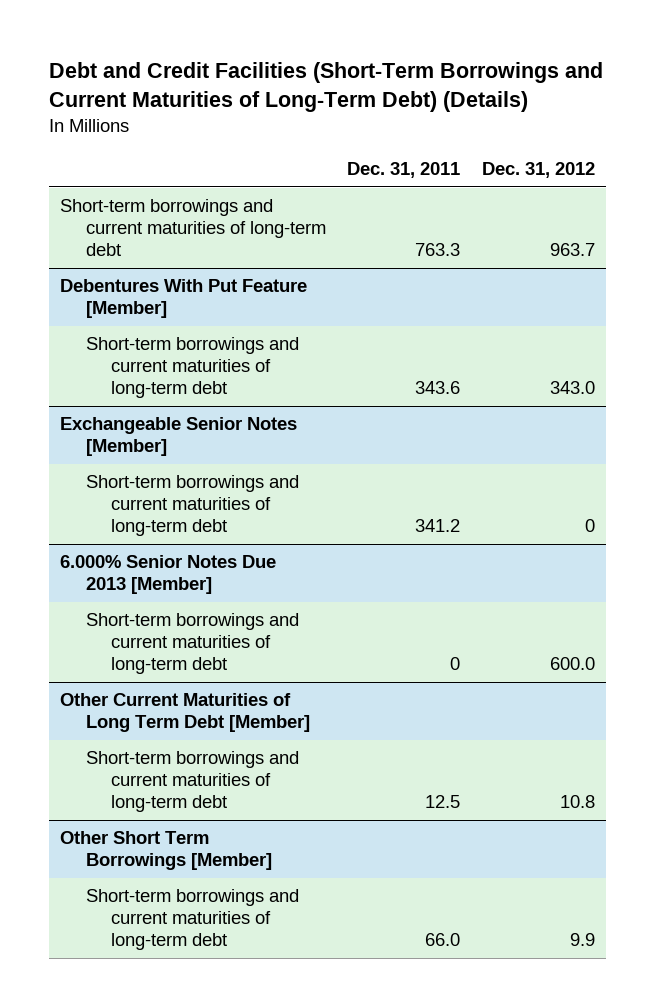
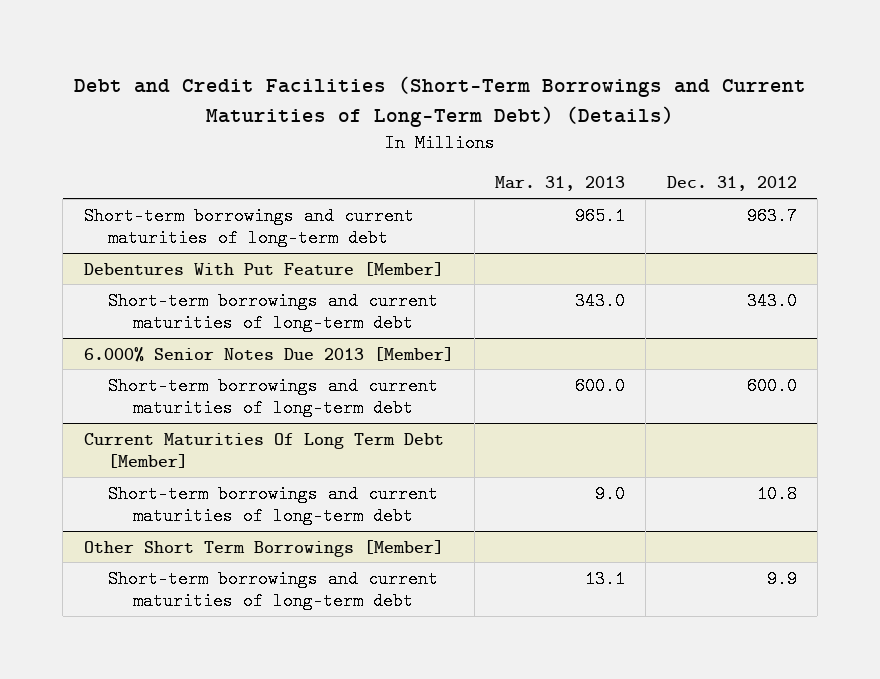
[347,162,461,179] Dec. 31, 2011 -> none
none -> [495,176,626,192] Mar. 31, 2013
[59,417,297,457] Exchangeable Senior Notes [Member] -> none
[85,475,299,537] Short-term borrowings and current maturities of long-term debt -> none
[59,693,310,733] Other Current Maturities of Long Term Debt [Member] -> [83,432,444,469] Current Maturities Of Long Term Debt [Member]

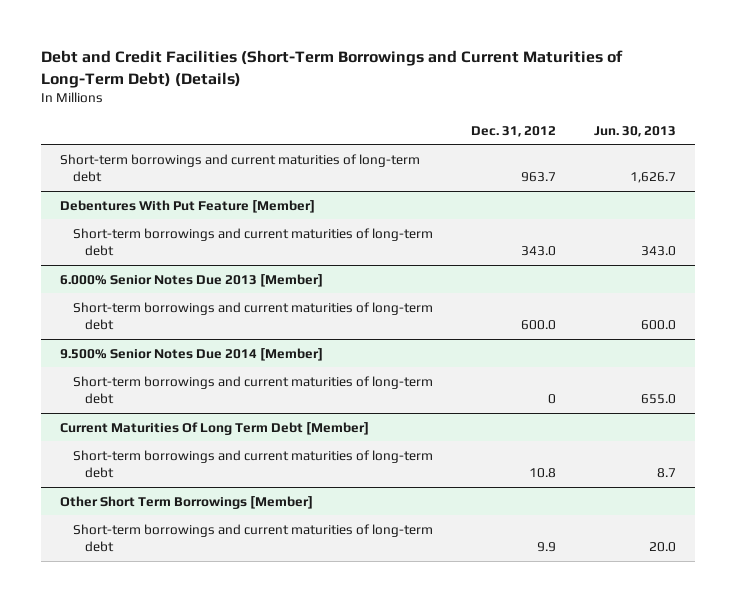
[495,176,626,192] Mar. 31, 2013 -> none
none -> [593,125,676,137] Jun. 30, 2013
none -> [60,347,324,361] 9.500% Senior Notes Due 2014 [Member]
none -> [72,375,433,405] Short-term borrowings and current maturities of long-term debt

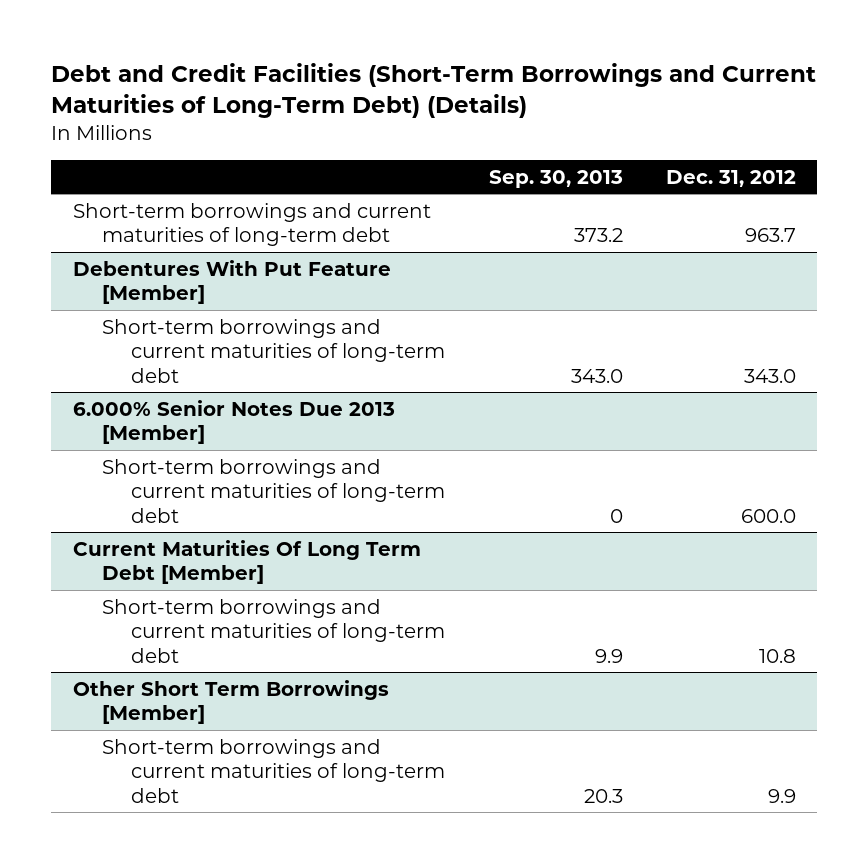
[593,125,676,137] Jun. 30, 2013 -> none
none -> [488,169,623,188] Sep. 30, 2013
[60,347,324,361] 9.500% Senior Notes Due 2014 [Member] -> none
[72,375,433,405] Short-term borrowings and current maturities of long-term debt -> none

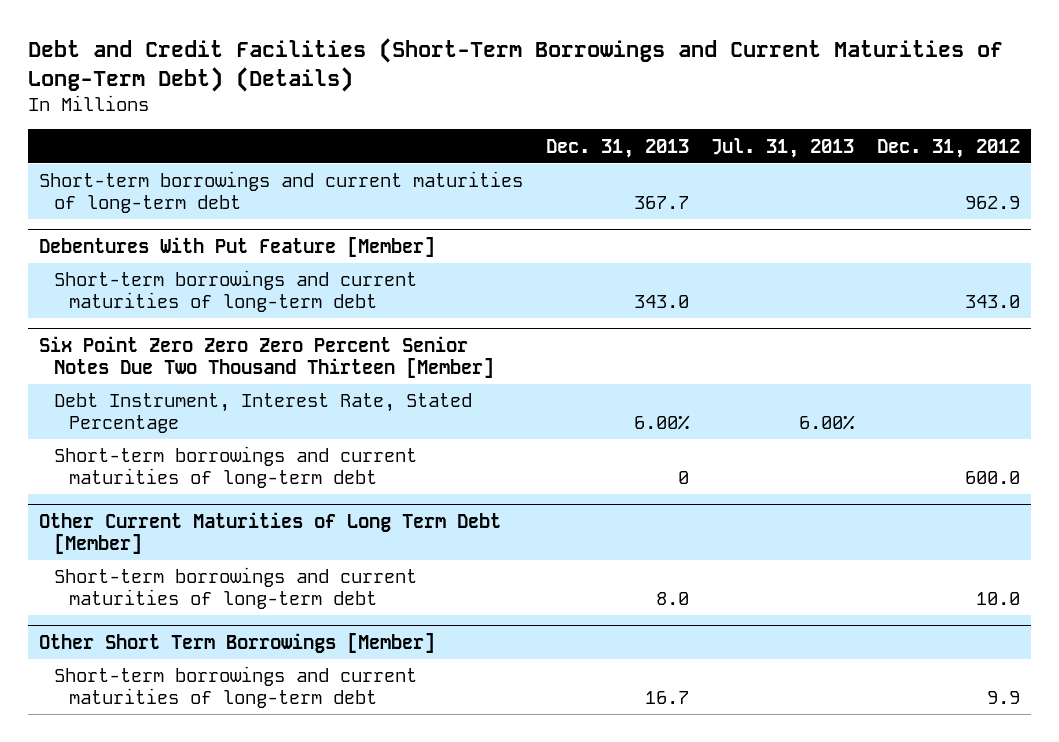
[488,169,623,188] Sep. 30, 2013 -> none
none -> [545,138,689,158] Dec. 31, 2013
none -> [711,137,855,158] Jul. 31, 2013
[744,228,796,243] 963.7 -> [964,195,1020,209] 962.9
[72,399,395,445] 6.000% Senior Notes Due 2013 [Member] -> none
none -> [39,336,495,378] Six Point Zero Zero Zero Percent Senior Notes Due Two Thousand Thirteen [Member]
none -> [54,393,473,433] Debt Instrument, Interest Rate, Stated Percentage
[72,539,421,585] Current Maturities Of Long Term Debt [Member] -> [39,512,502,554] Other Current Maturities of Long Term Debt [Member]
[758,648,796,663] 10.8 -> [975,591,1020,605] 10.0

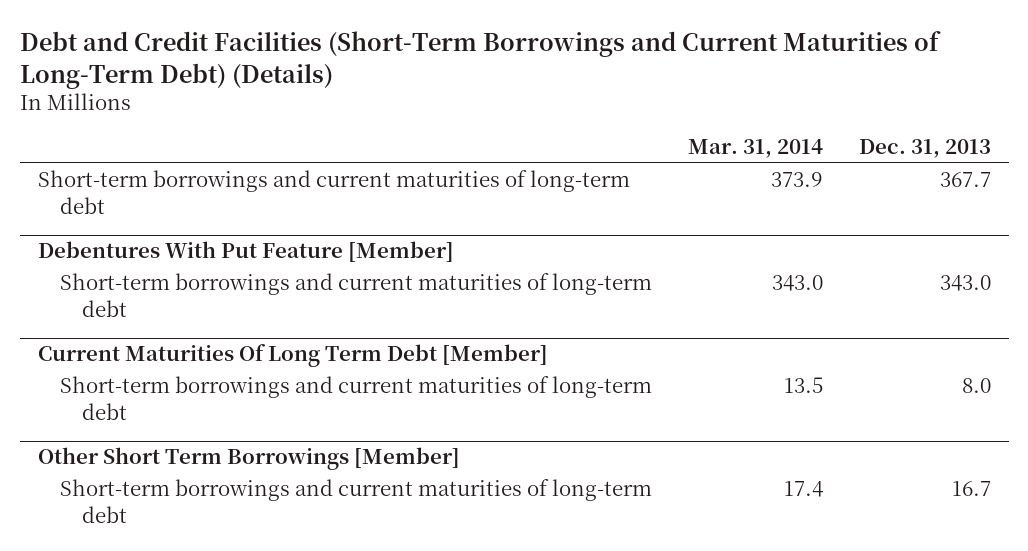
[711,137,855,158] Jul. 31, 2013 -> none
[876,138,1020,158] Dec. 31, 2012 -> none
none -> [687,139,823,159] Mar. 31, 2014
[39,336,495,378] Six Point Zero Zero Zero Percent Senior Notes Due Two Thousand Thirteen [Member] -> none
[54,393,473,433] Debt Instrument, Interest Rate, Stated Percentage -> none
[54,446,418,488] Short-term borrowings and current maturities of long-term debt -> none
[39,512,502,554] Other Current Maturities of Long Term Debt [Member] -> [37,344,548,368] Current Maturities Of Long Term Debt [Member]

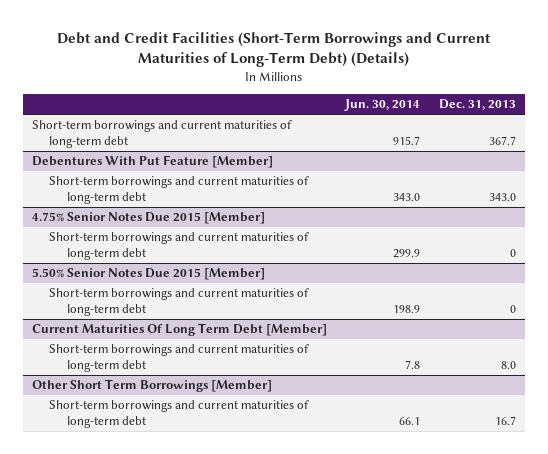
[687,139,823,159] Mar. 31, 2014 -> none
none -> [344,99,421,112] Jun. 30, 2014
none -> [32,212,266,225] 4.75% Senior Notes Due 2015 [Member]
none -> [49,232,310,261] Short-term borrowings and current maturities of long-term debt
none -> [32,268,266,281] 5.50% Senior Notes Due 2015 [Member]
none -> [49,288,310,317] Short-term borrowings and current maturities of long-term debt

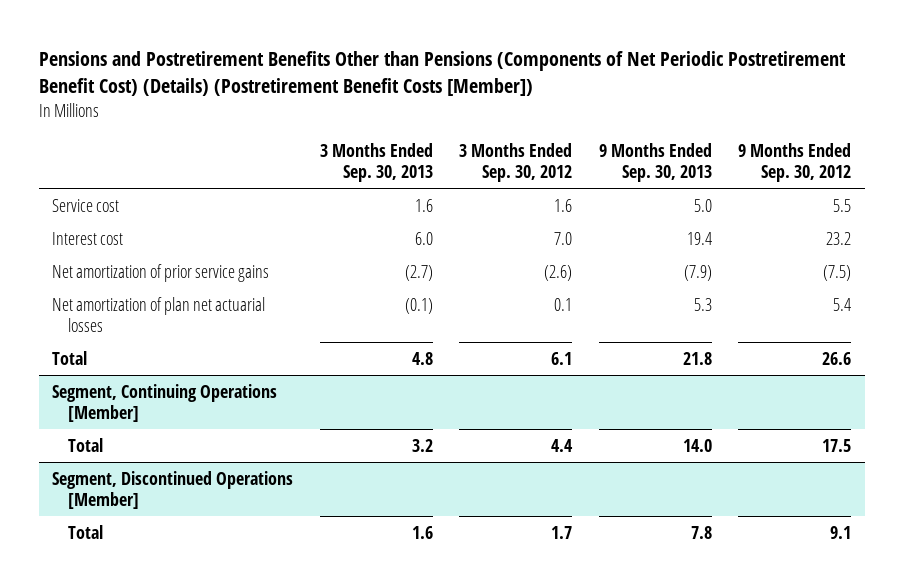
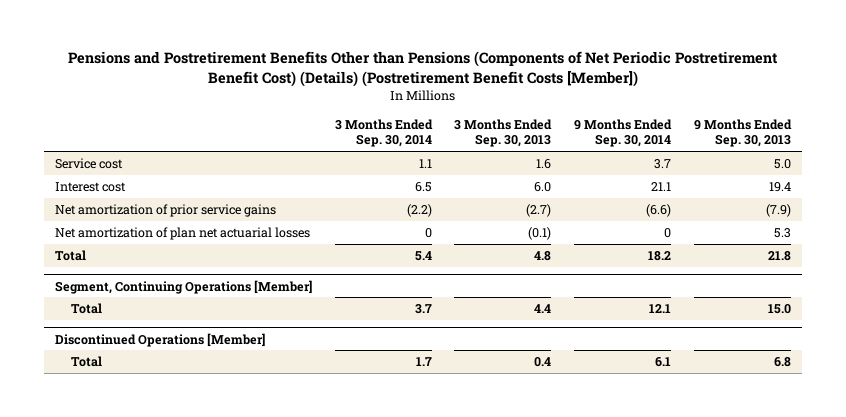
[459,143,573,182] 3 Months Ended Sep. 30, 2012 -> none
[738,143,852,182] 9 Months Ended Sep. 30, 2012 -> none
none -> [334,119,433,148] 3 Months Ended Sep. 30, 2014
none -> [573,119,672,148] 9 Months Ended Sep. 30, 2014
[411,438,433,452] 3.2 -> [534,304,552,314] 4.4
[682,438,712,452] 14.0 -> [767,304,791,315] 15.0
[52,470,294,509] Segment, Discontinued Operations [Member] -> [55,332,266,347] Discontinued Operations [Member]
[411,525,433,539] 1.6 -> [534,357,552,368] 0.4
[690,525,712,539] 7.8 -> [773,357,791,368] 6.8

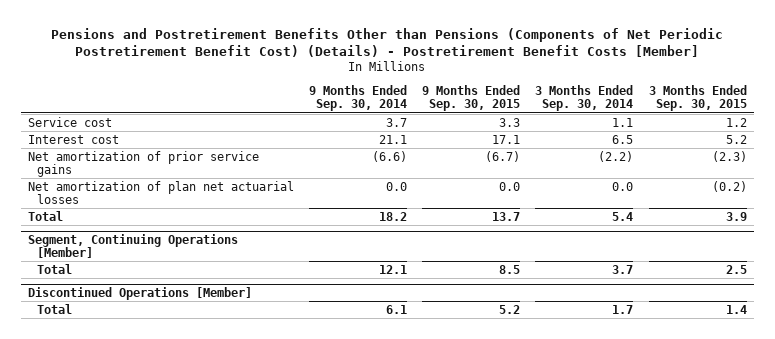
[67,51,778,88] Pensions and Postretirement Benefits Other than Pensions (Components of Net Periodic Postretirement Benefit Cost) (Details) (Postretirement Benefit Costs [Member]) -> [51,27,724,58] Pensions and Postretirement Benefits Other than Pensions (Components of Net Periodic Postretirement Benefit Cost) (Details) - Postretirement Benefit Costs [Member]
[454,119,553,148] 3 Months Ended Sep. 30, 2013 -> none
[693,119,792,148] 9 Months Ended Sep. 30, 2013 -> none
none -> [422,85,521,112] 9 Months Ended Sep. 30, 2015
none -> [648,85,747,112] 3 Months Ended Sep. 30, 2015
[424,228,432,239] 0 -> [612,181,634,191] 0.0
[663,228,671,239] 0 -> [386,181,408,191] 0.0

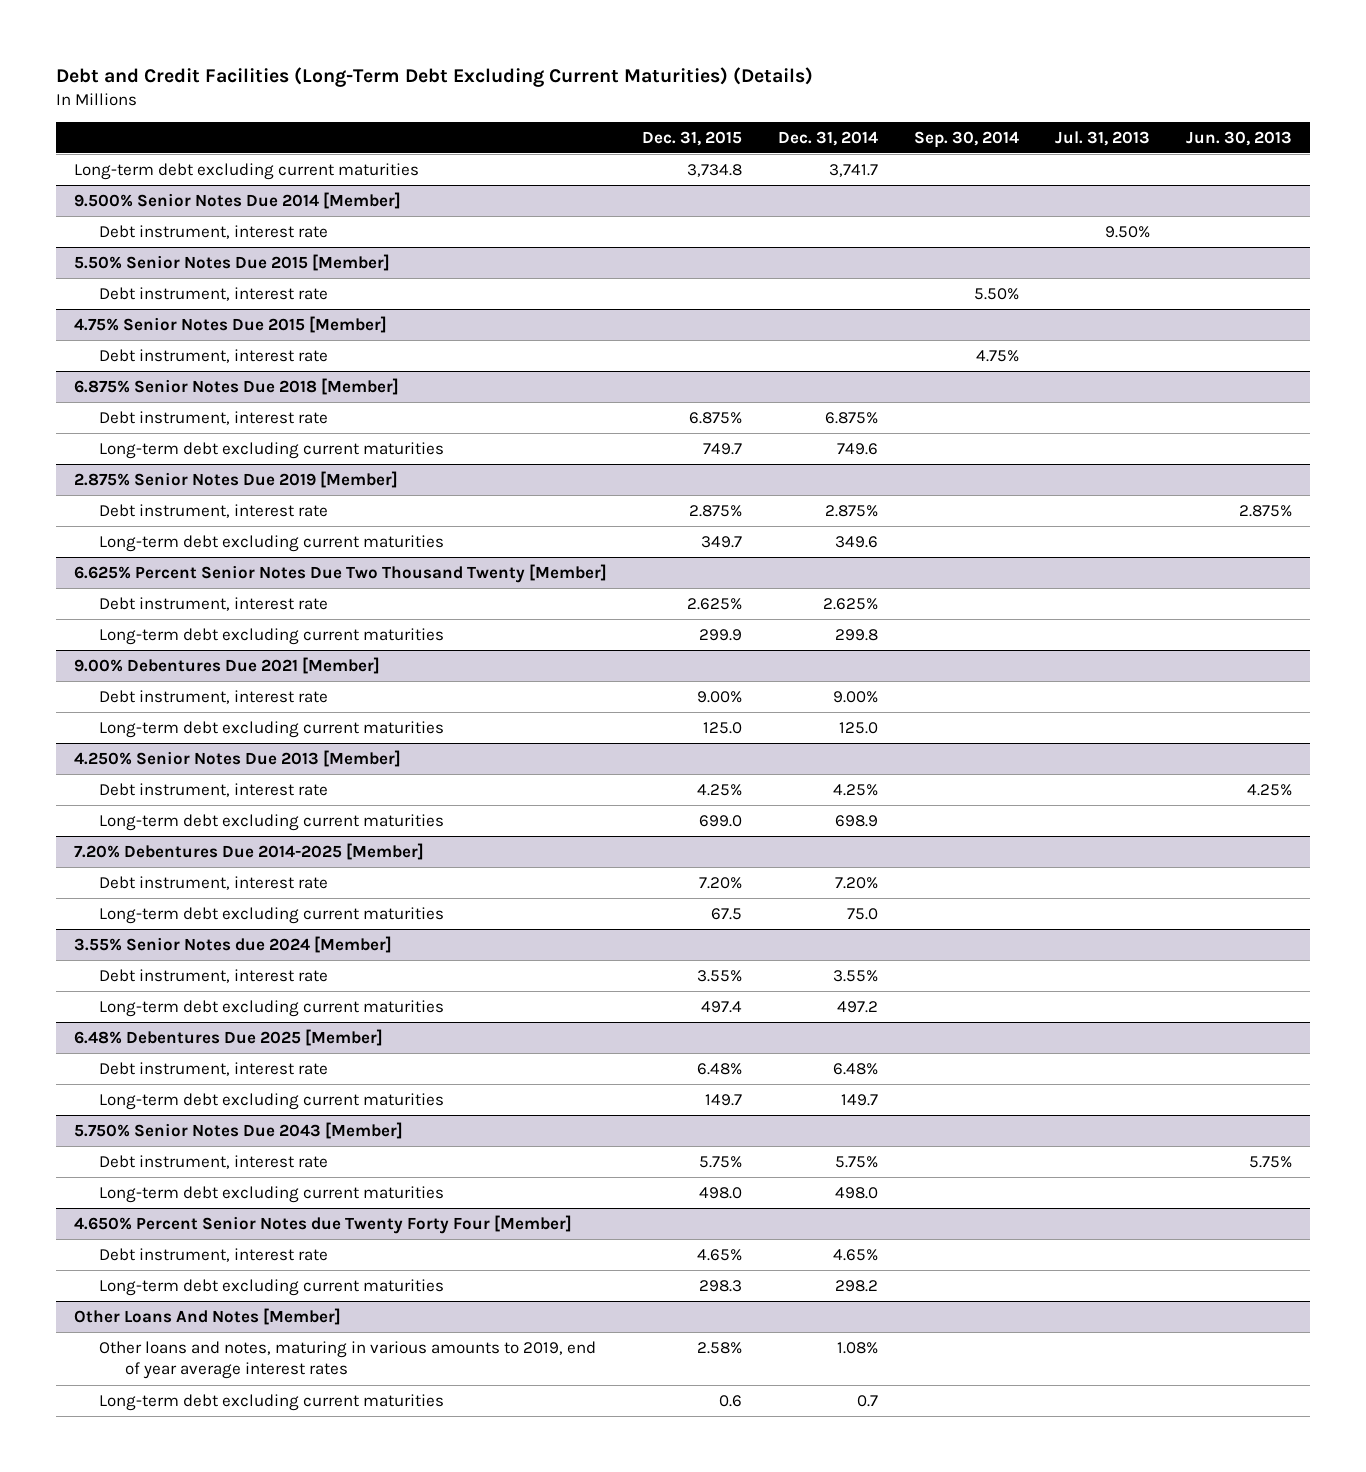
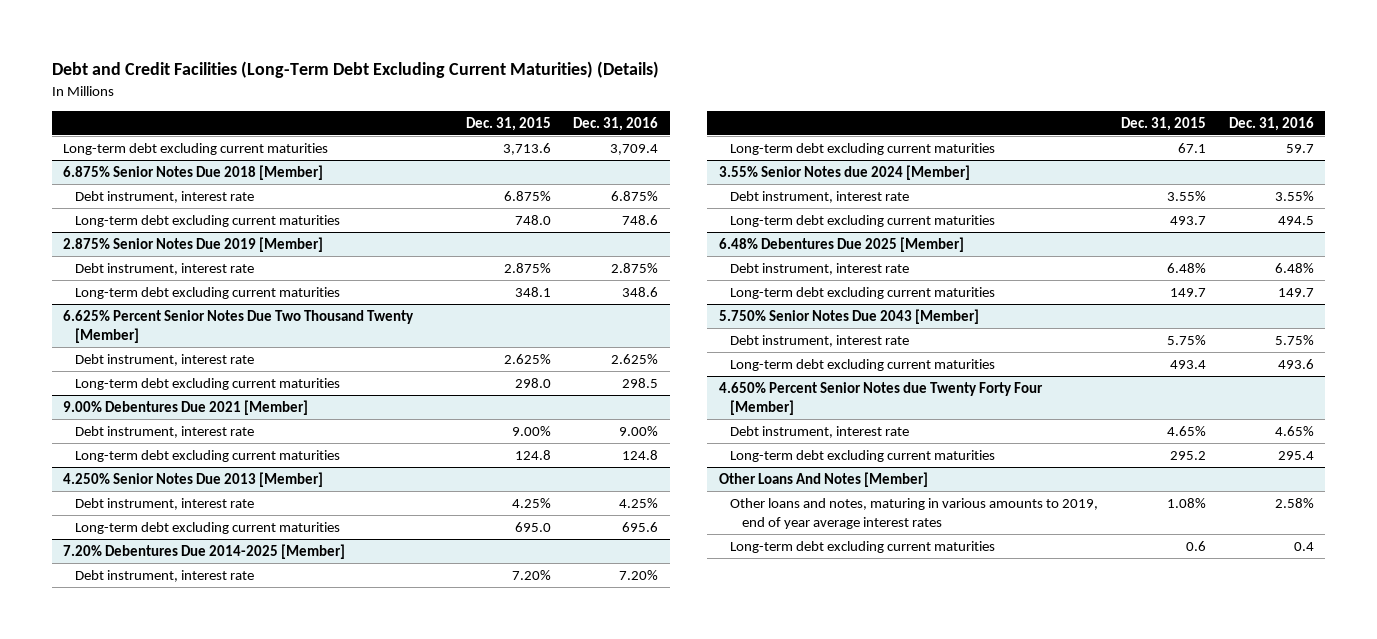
[778,130,879,146] Dec. 31, 2014 -> none
[914,130,1020,148] Sep. 30, 2014 -> none
[1055,130,1151,146] Jul. 31, 2013 -> none
[1186,130,1293,146] Jun. 30, 2013 -> none
none -> [573,116,659,131] Dec. 31, 2016
[73,191,401,209] 9.500% Senior Notes Due 2014 [Member] -> none
[99,224,329,239] Debt instrument, interest rate -> none
[73,253,390,271] 5.50% Senior Notes Due 2015 [Member] -> none
[99,286,329,301] Debt instrument, interest rate -> none
[73,315,387,333] 4.75% Senior Notes Due 2015 [Member] -> none
[99,348,329,363] Debt instrument, interest rate -> none
[687,163,743,177] 3,734.8 -> [502,143,551,156] 3,713.6
[703,442,743,455] 749.7 -> [514,215,551,226] 748.0
[701,535,743,548] 349.7 -> [514,287,551,298] 348.1
[699,628,743,641] 299.9 -> [514,378,551,389] 298.0
[703,721,743,734] 125.0 -> [514,450,551,461] 124.8
[699,814,743,827] 699.0 -> [514,522,551,533] 695.0
[711,907,743,920] 67.5 -> [1178,143,1207,154] 67.1
[701,1000,743,1013] 497.4 -> [1170,216,1207,226] 493.7
[699,1186,743,1199] 498.0 -> [1170,360,1207,370] 493.4
[699,1279,743,1292] 298.3 -> [1170,451,1207,461] 295.2
[697,1341,743,1354] 2.58% -> [1167,498,1207,509] 1.08%

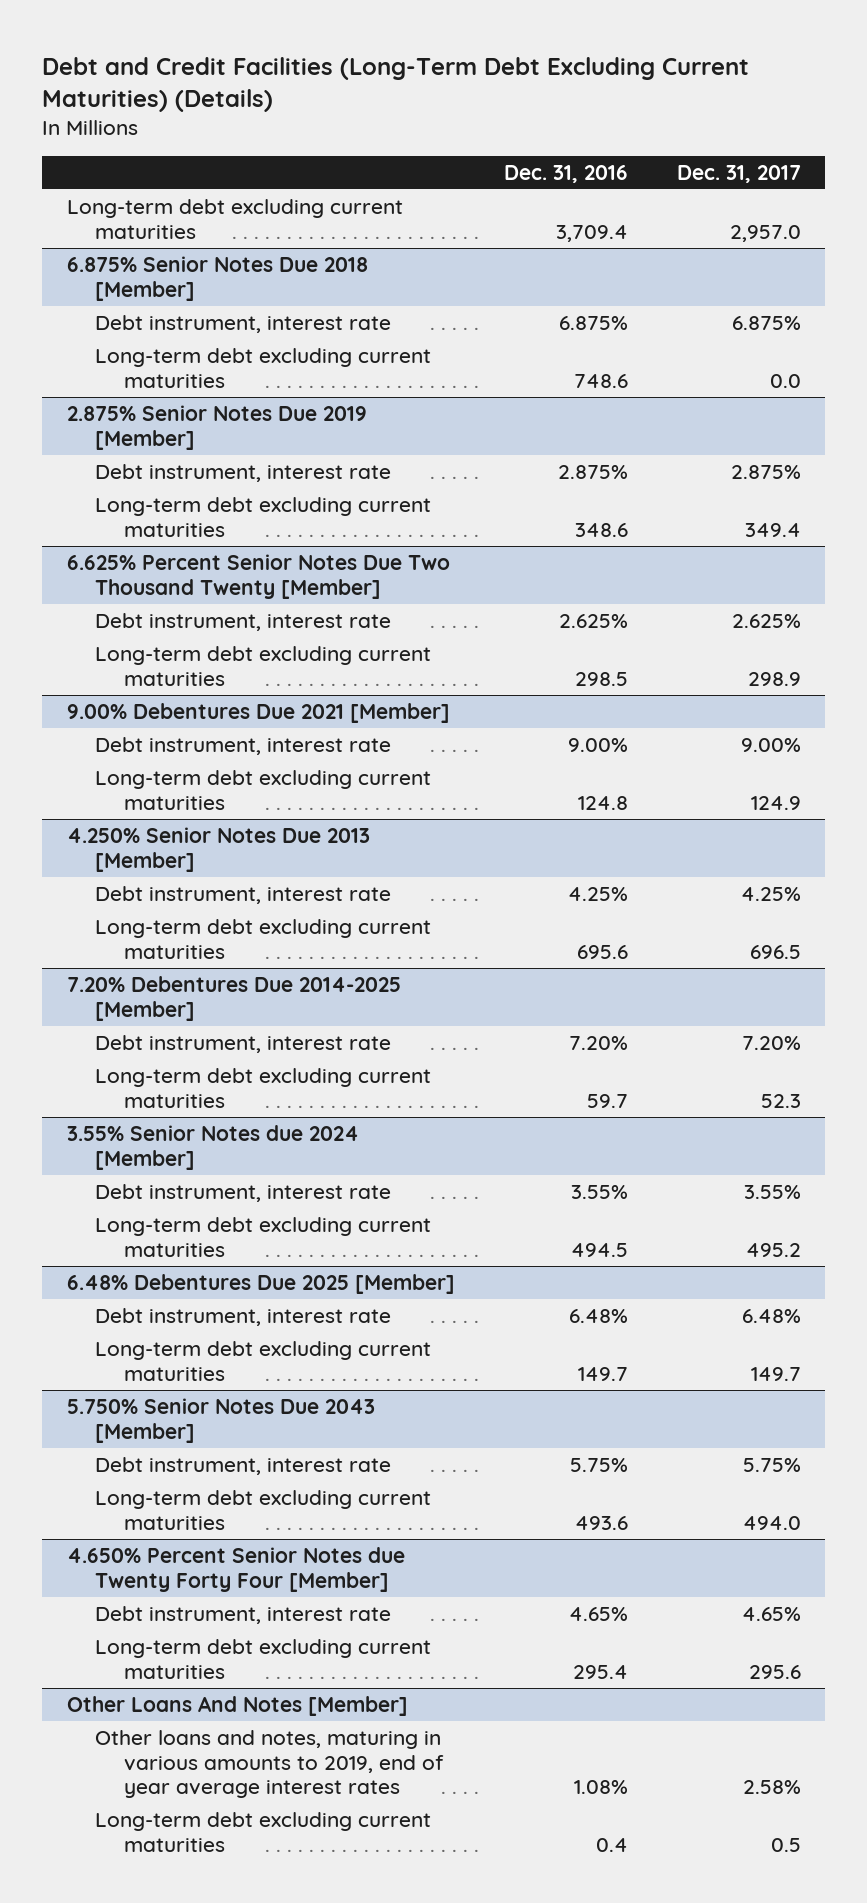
[465,116,551,131] Dec. 31, 2015 -> none
none -> [676,164,801,183] Dec. 31, 2017
[1274,498,1314,509] 2.58% -> [573,1780,628,1795] 1.08%

